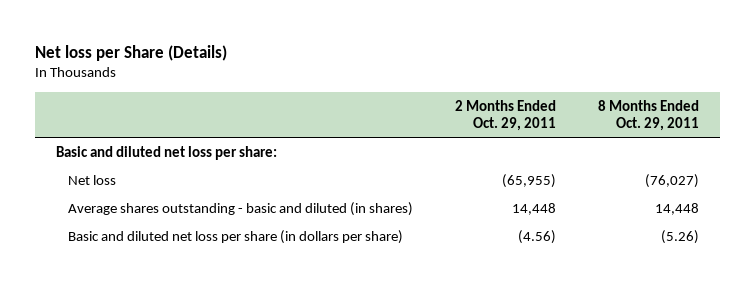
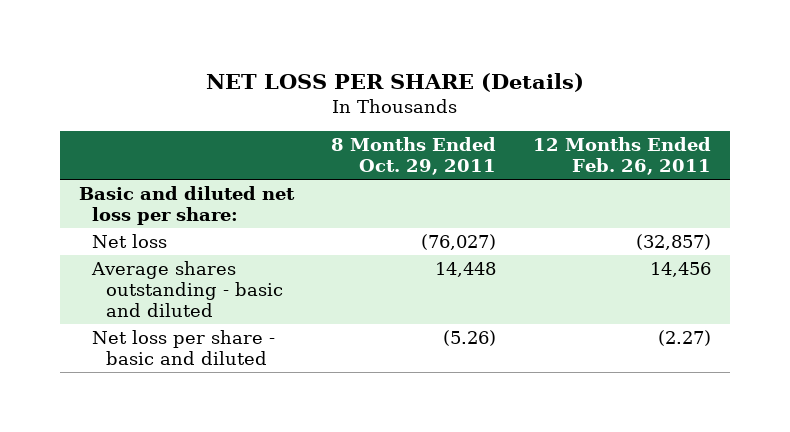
[35,44,228,61] Net loss per Share (Details) -> [206,72,585,92] NET LOSS PER SHARE (Details)
[455,99,557,131] 2 Months Ended Oct. 29, 2011 -> none
none -> [533,137,712,176] 12 Months Ended Feb. 26, 2011
[68,201,414,216] Average shares outstanding - basic and diluted (in shares) -> [91,261,283,318] Average shares outstanding - basic and diluted
[68,229,404,244] Basic and diluted net loss per share (in dollars per share) -> [92,330,276,366] Net loss per share - basic and diluted

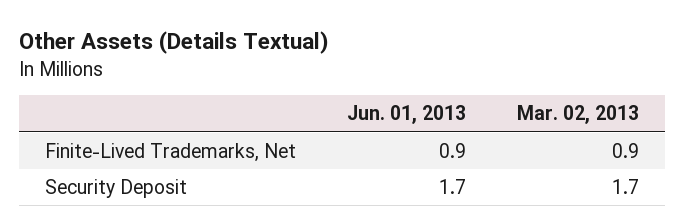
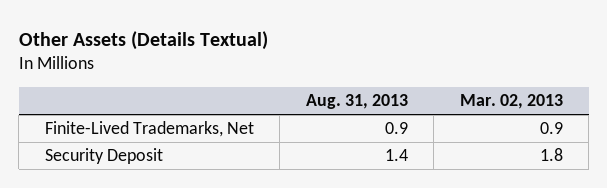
[346,105,466,125] Jun. 01, 2013 -> none
none -> [305,94,408,110] Aug. 31, 2013
[612,179,640,195] 1.7 -> [539,148,563,162] 1.8

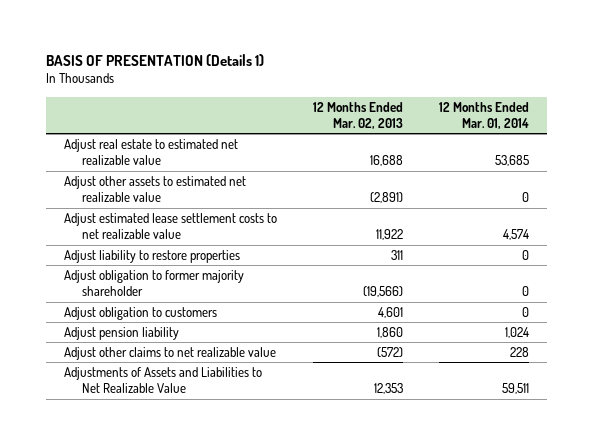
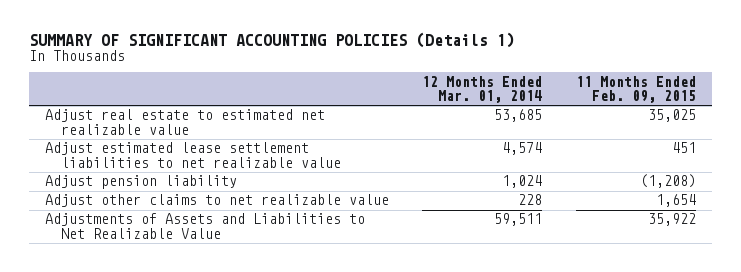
[45,53,264,66] BASIS OF PRESENTATION (Details 1) -> [28,32,515,49] SUMMARY OF SIGNIFICANT ACCOUNTING POLICIES (Details 1)
[313,101,404,129] 12 Months Ended Mar. 02, 2013 -> none
none -> [575,75,696,104] 11 Months Ended Feb. 09, 2015
[63,175,246,203] Adjust other assets to estimated net realizable value -> none
[63,249,240,263] Adjust liability to restore properties -> none
[63,269,244,297] Adjust obligation to former majority shareholder -> none
[63,306,217,320] Adjust obligation to customers -> none
[63,212,277,240] Adjust estimated lease settlement costs to net realizable value -> [45,142,341,168] Adjust estimated lease settlement liabilities to net realizable value

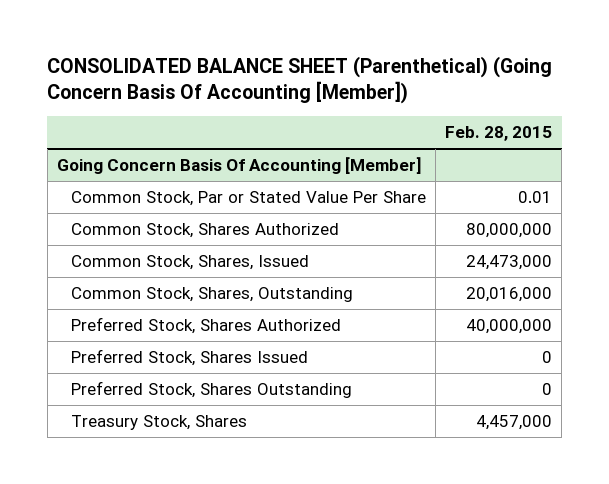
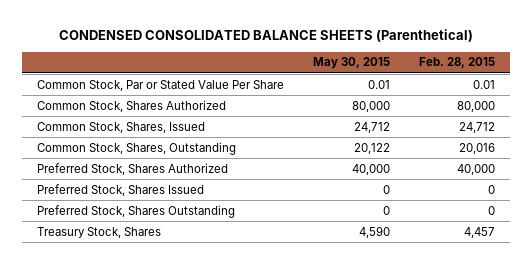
[47,56,553,105] CONSOLIDATED BALANCE SHEET (Parenthetical) (Going Concern Basis Of Accounting [Member]) -> [58,29,473,43] CONDENSED CONSOLIDATED BALANCE SHEETS (Parenthetical)
none -> [312,57,390,70] May 30, 2015
[56,156,422,174] Going Concern Basis Of Accounting [Member] -> none
[466,222,553,238] 80,000,000 -> [457,100,496,112] 80,000
[466,254,553,270] 24,473,000 -> [459,121,496,133] 24,712
[466,286,553,302] 20,016,000 -> [459,142,496,154] 20,016
[466,318,553,334] 40,000,000 -> [457,163,496,175] 40,000
[476,414,553,430] 4,457,000 -> [464,226,496,238] 4,457

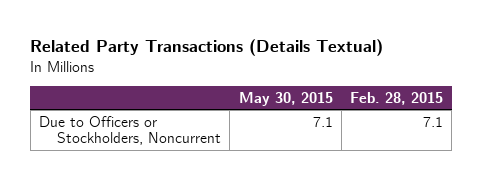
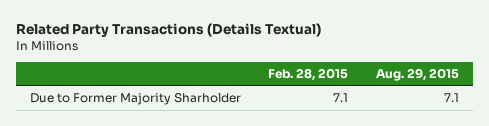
[238,91,333,106] May 30, 2015 -> none
none -> [376,67,460,81] Aug. 29, 2015
[38,115,221,146] Due to Officers or Stockholders, Noncurrent -> [29,93,241,106] Due to Former Majority Sharholder

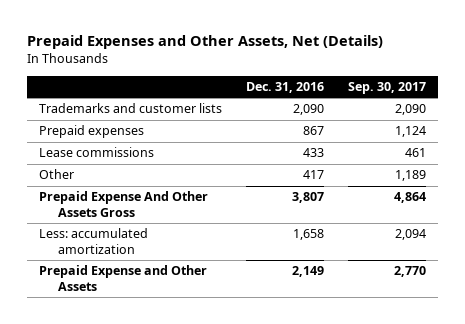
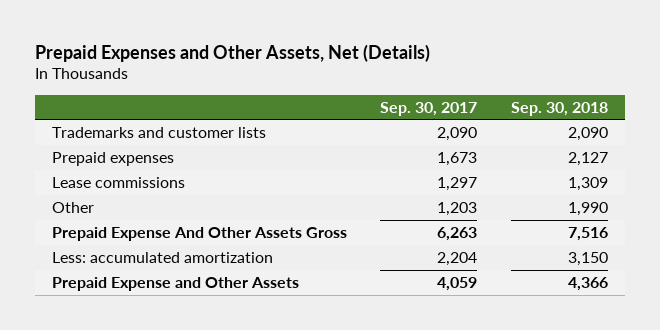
[246,81,325,93] Dec. 31, 2016 -> none
none -> [511,101,609,116] Sep. 30, 2018
[395,126,427,138] 1,124 -> [437,151,478,166] 1,673
[405,148,427,158] 461 -> [437,176,478,191] 1,297
[395,170,427,182] 1,189 -> [437,201,478,216] 1,203
[394,192,427,204] 4,864 -> [437,226,478,241] 6,263
[395,229,427,241] 2,094 -> [437,251,478,266] 2,204
[394,266,427,278] 2,770 -> [437,276,478,291] 4,059

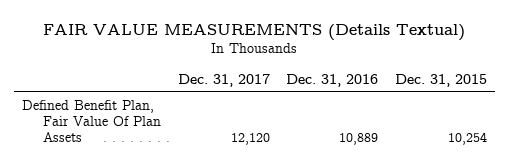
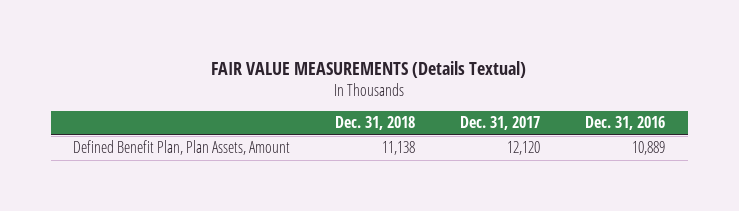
[394,74,487,88] Dec. 31, 2015 -> none
none -> [335,116,416,131] Dec. 31, 2018
[21,100,162,142] Defined Benefit Plan, Fair Value Of Plan Assets -> [73,140,291,156] Defined Benefit Plan, Plan Assets, Amount

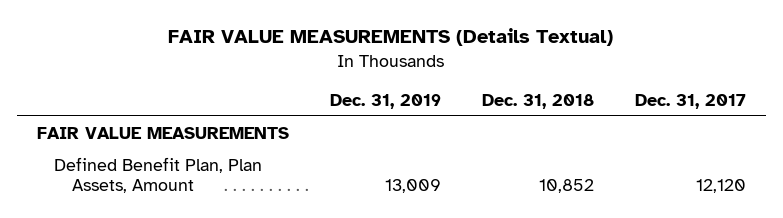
[585,116,666,131] Dec. 31, 2016 -> none
none -> [329,93,441,109] Dec. 31, 2019
none -> [36,126,289,139] FAIR VALUE MEASUREMENTS
[382,141,416,156] 11,138 -> [538,179,594,194] 10,852

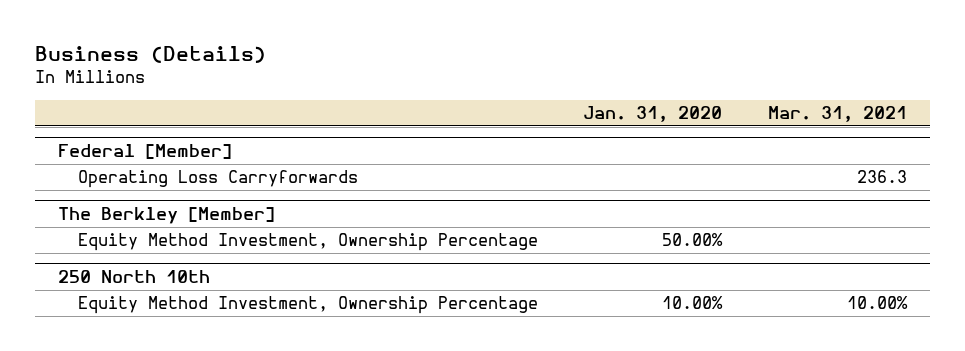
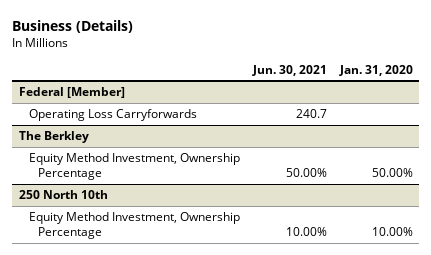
[767,106,907,123] Mar. 31, 2021 -> none
none -> [251,64,327,76] Jun. 30, 2021
[57,206,275,224] The Berkley [Member] -> [18,130,89,143] The Berkley

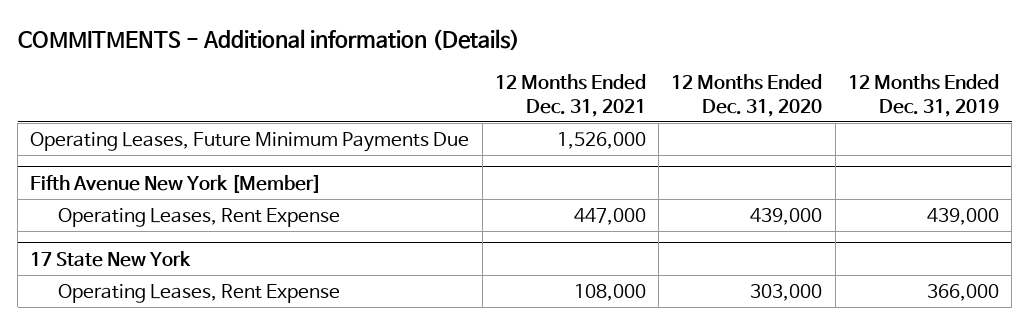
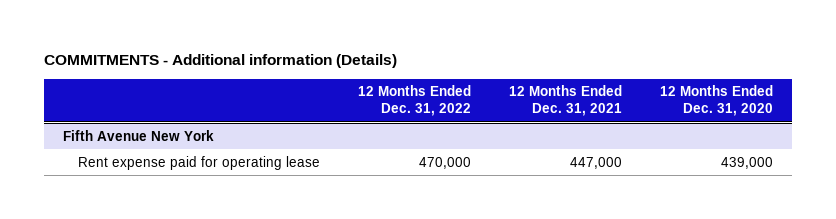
[847,73,999,117] 12 Months Ended Dec. 31, 2019 -> none
none -> [357,85,471,117] 12 Months Ended Dec. 31, 2022
[30,131,470,152] Operating Leases, Future Minimum Payments Due -> none
[30,250,192,267] 17 State New York -> none
[57,283,340,303] Operating Leases, Rent Expense -> none
[30,173,322,193] Fifth Avenue New York [Member] -> [63,129,215,141] Fifth Avenue New York
[57,207,340,227] Operating Leases, Rent Expense -> [77,155,320,170] Rent expense paid for operating lease

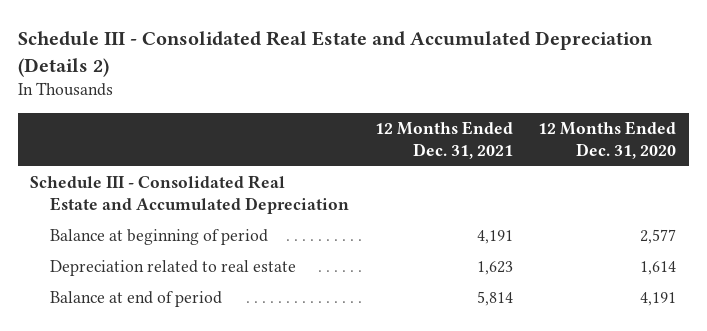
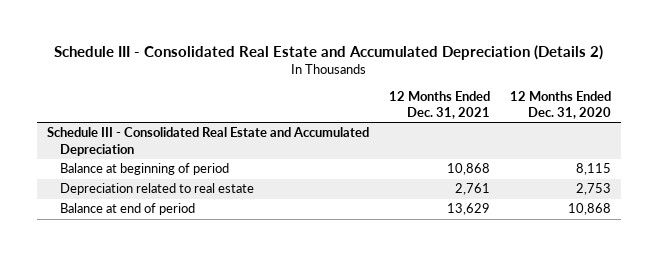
[476,230,513,245] 4,191 -> [446,163,490,176] 10,868
[640,229,677,245] 2,577 -> [575,163,611,176] 8,115
[476,261,513,276] 1,623 -> [454,183,490,196] 2,761
[640,261,677,276] 1,614 -> [575,183,611,196] 2,753
[476,291,513,307] 5,814 -> [446,203,490,216] 13,629
[640,292,677,307] 4,191 -> [567,203,611,216] 10,868

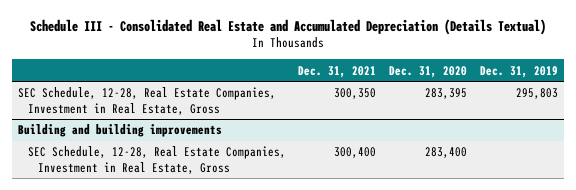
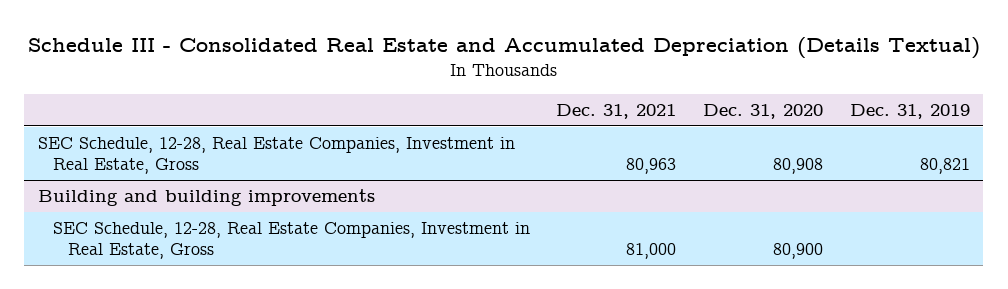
[334,88,377,100] 300,350 -> [626,157,677,174] 80,963
[425,88,468,100] 283,395 -> [773,157,824,174] 80,908
[515,88,558,100] 295,803 -> [919,157,970,174] 80,821
[334,147,377,159] 300,400 -> [626,242,677,259] 81,000
[425,147,468,159] 283,400 -> [773,242,824,259] 80,900

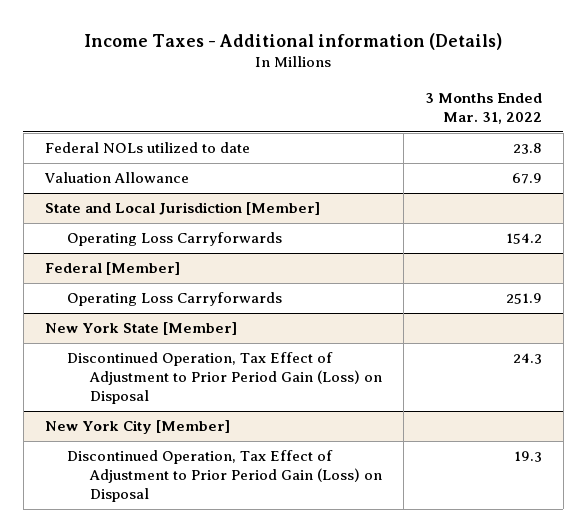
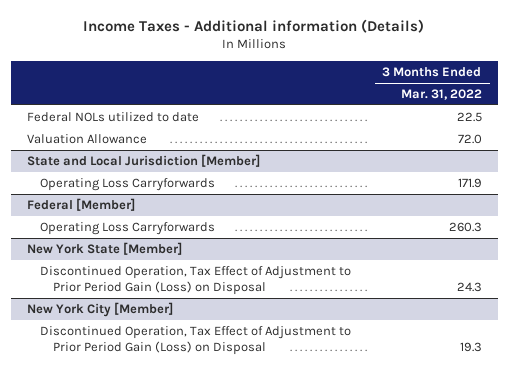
[512,143,542,155] 23.8 -> [456,112,482,123] 22.5
[511,173,542,185] 67.9 -> [457,134,482,145] 72.0
[505,233,542,245] 154.2 -> [457,178,482,189] 171.9
[505,293,542,305] 251.9 -> [448,222,482,233] 260.3

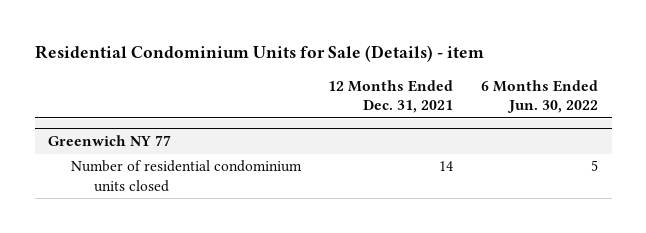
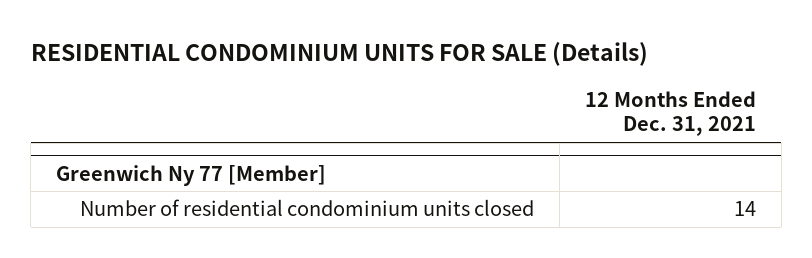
[34,45,484,63] Residential Condominium Units for Sale (Details) - item -> [30,42,648,67] RESIDENTIAL CONDOMINIUM UNITS FOR SALE (Details)
[481,80,599,114] 6 Months Ended Jun. 30, 2022 -> none
[48,135,172,147] Greenwich NY 77 -> [56,164,327,186] Greenwich Ny 77 [Member]

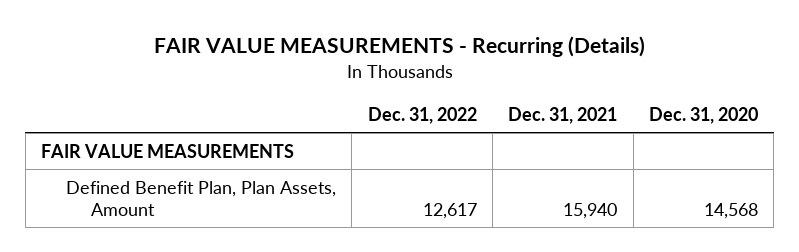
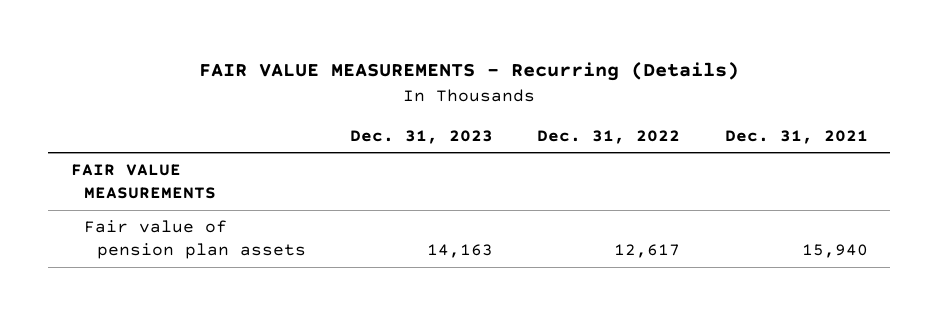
[649,106,759,124] Dec. 31, 2020 -> none
none -> [350,129,494,144] Dec. 31, 2023
[65,180,336,217] Defined Benefit Plan, Plan Assets, Amount -> [83,220,306,260] Fair value of pension plan assets

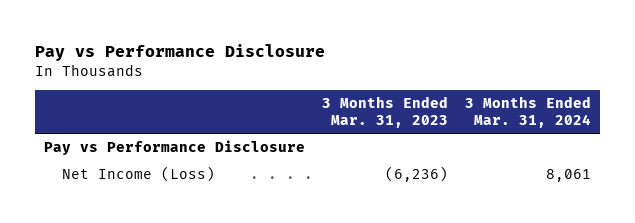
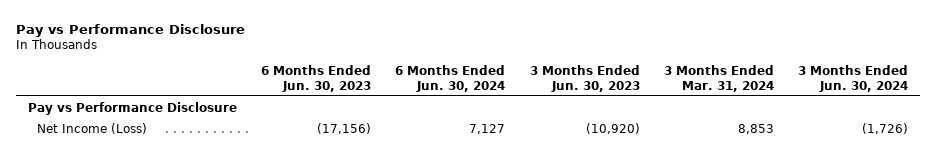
[322,96,449,128] 3 Months Ended Mar. 31, 2023 -> none
none -> [261,65,372,92] 6 Months Ended Jun. 30, 2023
none -> [395,65,506,92] 6 Months Ended Jun. 30, 2024
none -> [529,65,640,92] 3 Months Ended Jun. 30, 2023
none -> [797,65,908,92] 3 Months Ended Jun. 30, 2024
[546,169,592,183] 8,061 -> [737,123,774,134] 8,853

